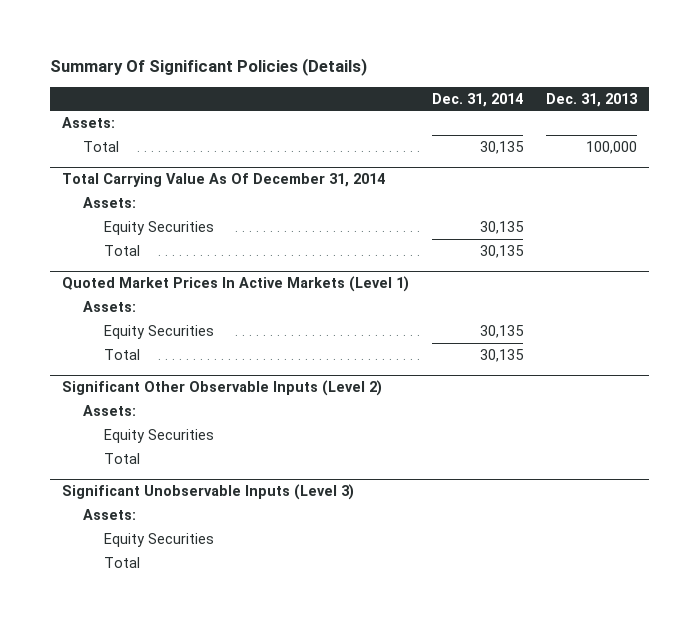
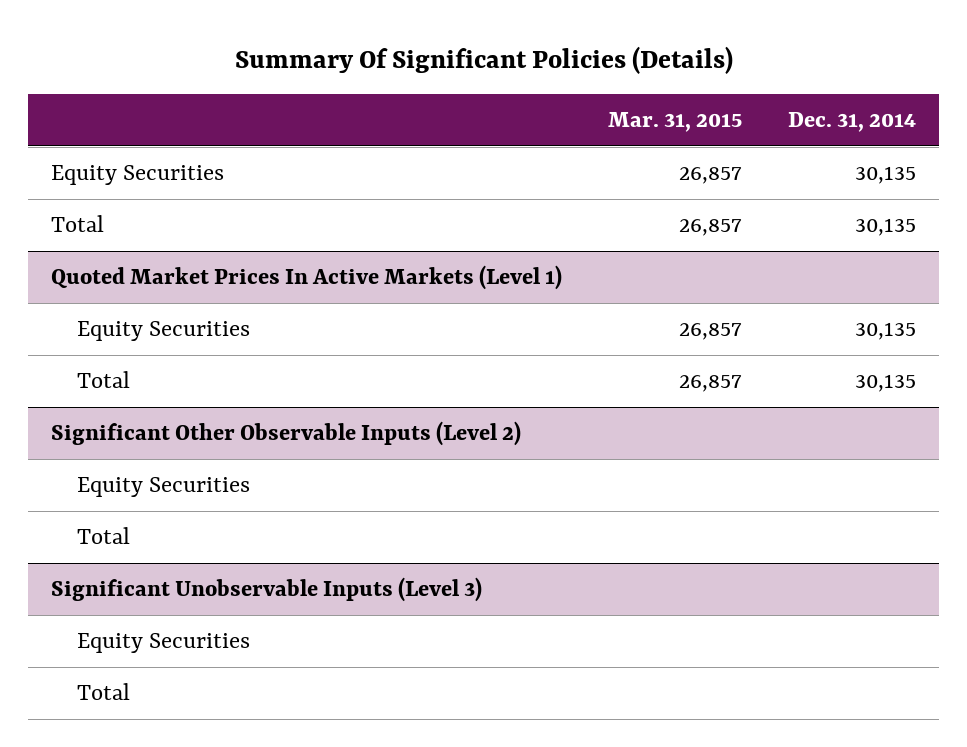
[546,92,639,107] Dec. 31, 2013 -> none
none -> [608,112,743,133] Mar. 31, 2015
[61,117,115,129] Assets: -> none
[83,141,120,153] Total -> none
[61,173,385,188] Total Carrying Value As Of December 31, 2014 -> none
[83,197,137,209] Assets: -> none
[83,301,137,313] Assets: -> none
[83,405,137,417] Assets: -> none
[83,509,137,521] Assets: -> none

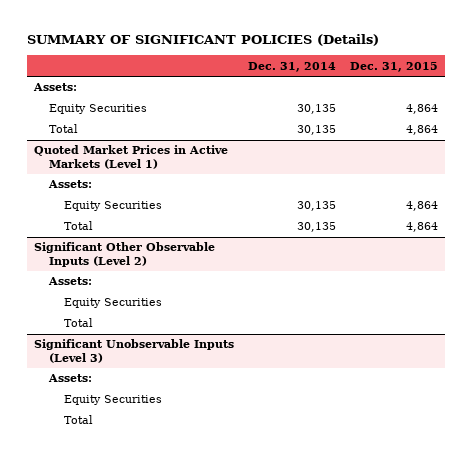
[234,46,733,75] Summary Of Significant Policies (Details) -> [27,34,380,47] SUMMARY OF SIGNIFICANT POLICIES (Details)
[608,112,743,133] Mar. 31, 2015 -> none
none -> [350,61,439,72] Dec. 31, 2015
none -> [33,83,78,92] Assets:
[51,265,563,291] Quoted Market Prices In Active Markets (Level 1) -> [34,145,229,170] Quoted Market Prices in Active Markets (Level 1)
none -> [48,180,93,189] Assets:
none -> [48,277,93,286] Assets:
none -> [48,374,93,383] Assets:

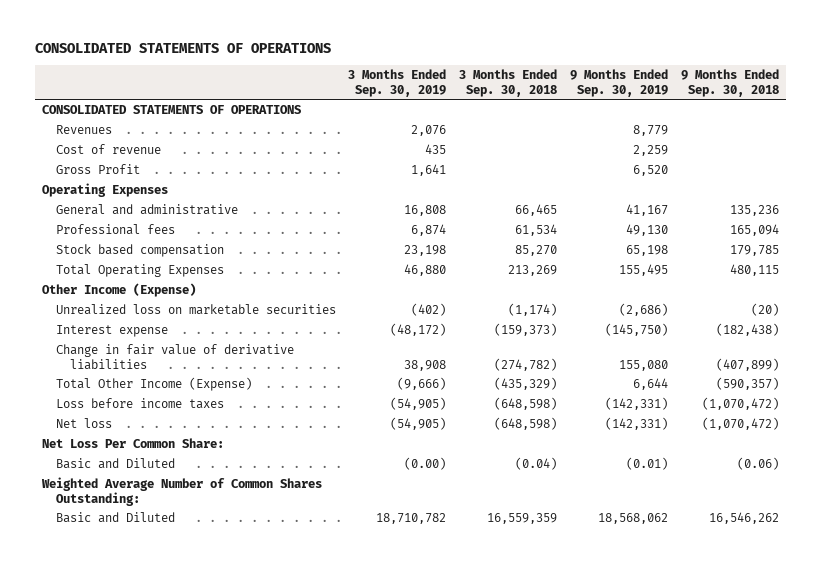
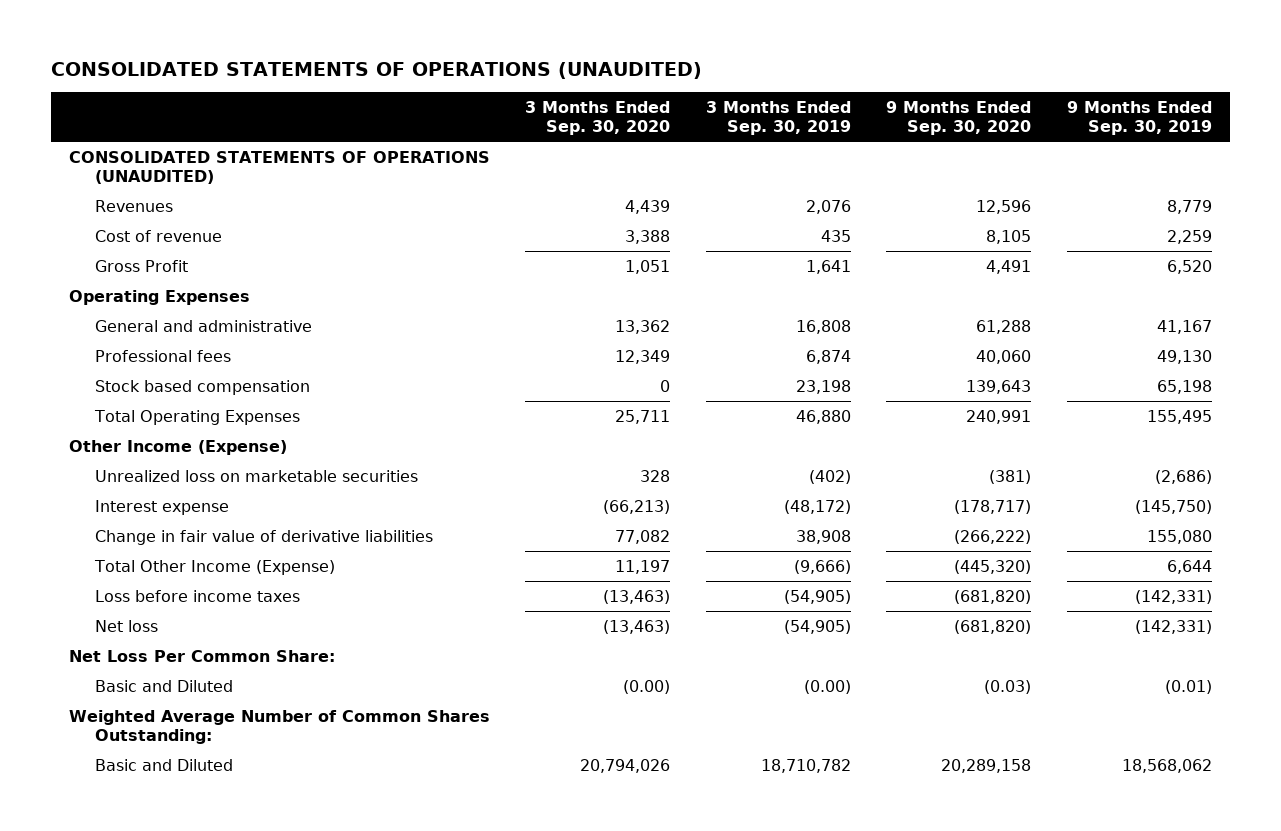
[35,43,332,54] CONSOLIDATED STATEMENTS OF OPERATIONS -> [50,62,702,80] CONSOLIDATED STATEMENTS OF OPERATIONS (UNAUDITED)
[459,69,558,97] 3 Months Ended Sep. 30, 2018 -> none
[681,69,780,97] 9 Months Ended Sep. 30, 2018 -> none
none -> [525,101,671,136] 3 Months Ended Sep. 30, 2020
none -> [886,101,1032,136] 9 Months Ended Sep. 30, 2020
[41,104,301,114] CONSOLIDATED STATEMENTS OF OPERATIONS -> [68,150,490,184] CONSOLIDATED STATEMENTS OF OPERATIONS (UNAUDITED)

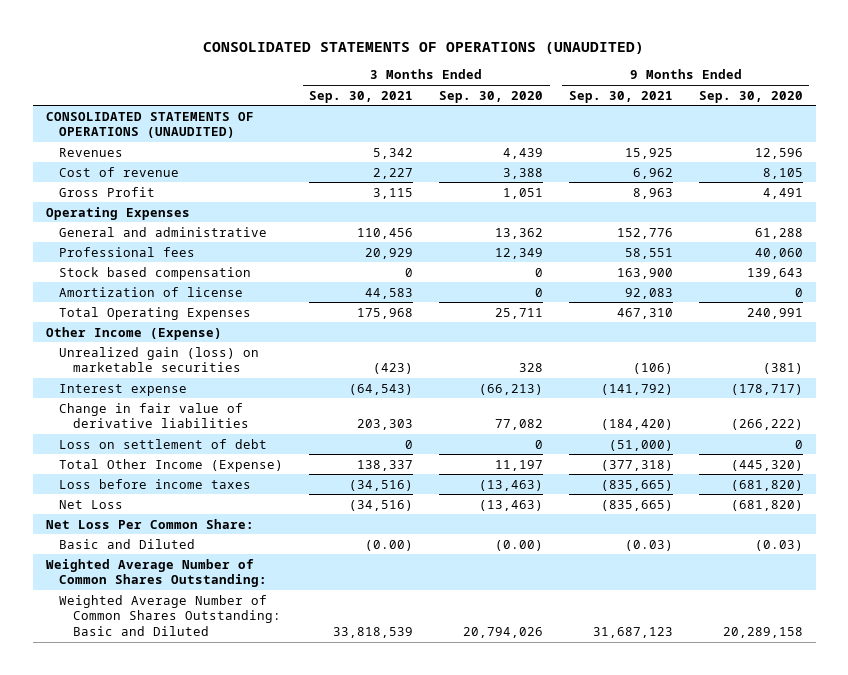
[705,101,851,136] 3 Months Ended Sep. 30, 2019 -> none
[1066,101,1212,136] 9 Months Ended Sep. 30, 2019 -> none
none -> [309,90,414,103] Sep. 30, 2021
none -> [568,90,673,103] Sep. 30, 2021
none -> [59,286,244,297] Amortization of license
[94,469,418,482] Unrealized loss on marketable securities -> [59,346,260,373] Unrealized gain (loss) on marketable securities
none -> [59,438,268,449] Loss on settlement of debt
[94,619,158,632] Net loss -> [59,499,124,509] Net Loss
[94,758,233,771] Basic and Diluted -> [59,594,282,637] Weighted Average Number of Common Shares Outstanding: Basic and Diluted

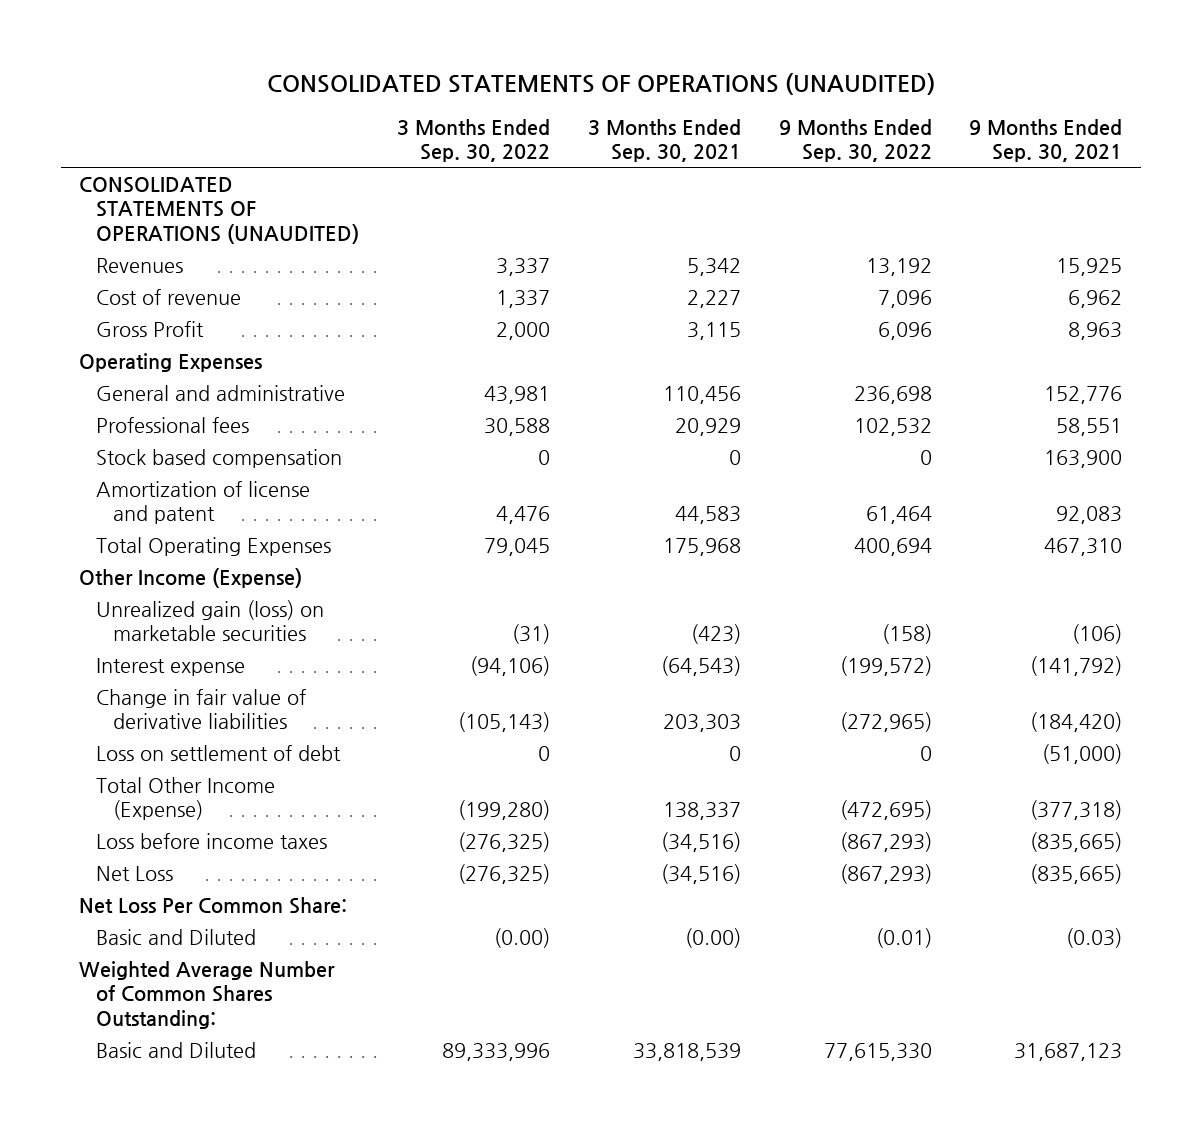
[439,90,544,103] Sep. 30, 2020 -> none
[698,90,803,103] Sep. 30, 2020 -> none
none -> [397,118,551,163] 3 Months Ended Sep. 30, 2022
none -> [778,118,932,163] 9 Months Ended Sep. 30, 2022
[59,286,244,297] Amortization of license -> [96,480,311,525] Amortization of license and patent
[59,594,282,637] Weighted Average Number of Common Shares Outstanding: Basic and Diluted -> [96,1041,257,1058] Basic and Diluted

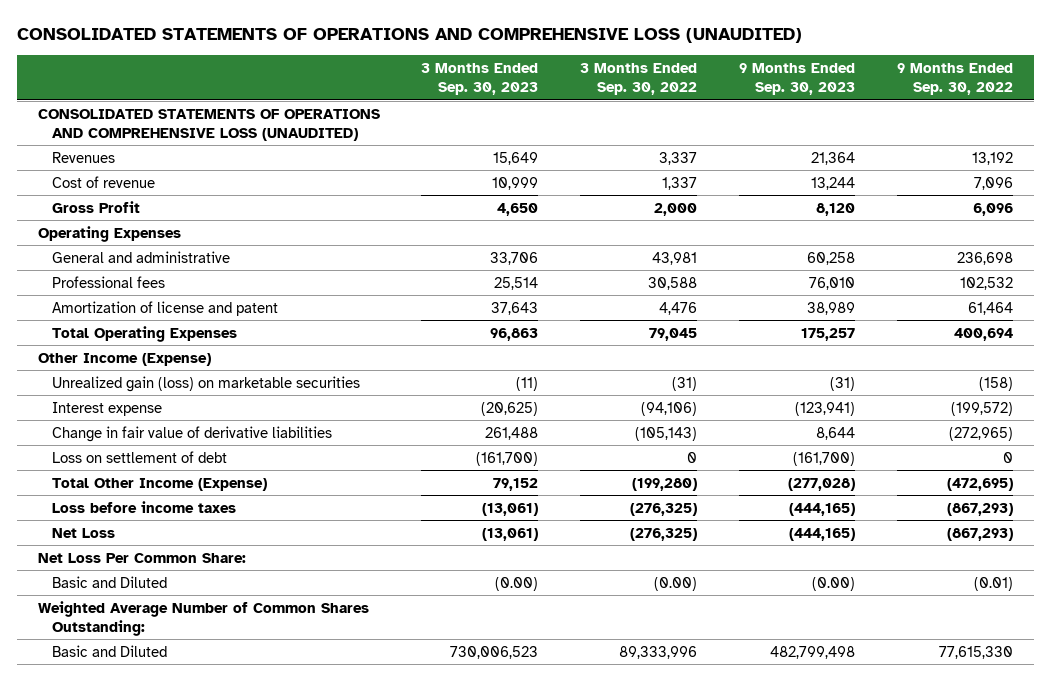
[266,73,935,96] CONSOLIDATED STATEMENTS OF OPERATIONS (UNAUDITED) -> [16,28,802,44] CONSOLIDATED STATEMENTS OF OPERATIONS AND COMPREHENSIVE LOSS (UNAUDITED)
[587,118,741,163] 3 Months Ended Sep. 30, 2021 -> none
[969,118,1123,163] 9 Months Ended Sep. 30, 2021 -> none
none -> [421,63,539,96] 3 Months Ended Sep. 30, 2023
none -> [738,63,855,96] 9 Months Ended Sep. 30, 2023
[79,176,360,244] CONSOLIDATED STATEMENTS OF OPERATIONS (UNAUDITED) -> [37,108,380,141] CONSOLIDATED STATEMENTS OF OPERATIONS AND COMPREHENSIVE LOSS (UNAUDITED)
[96,448,343,468] Stock based compensation -> none

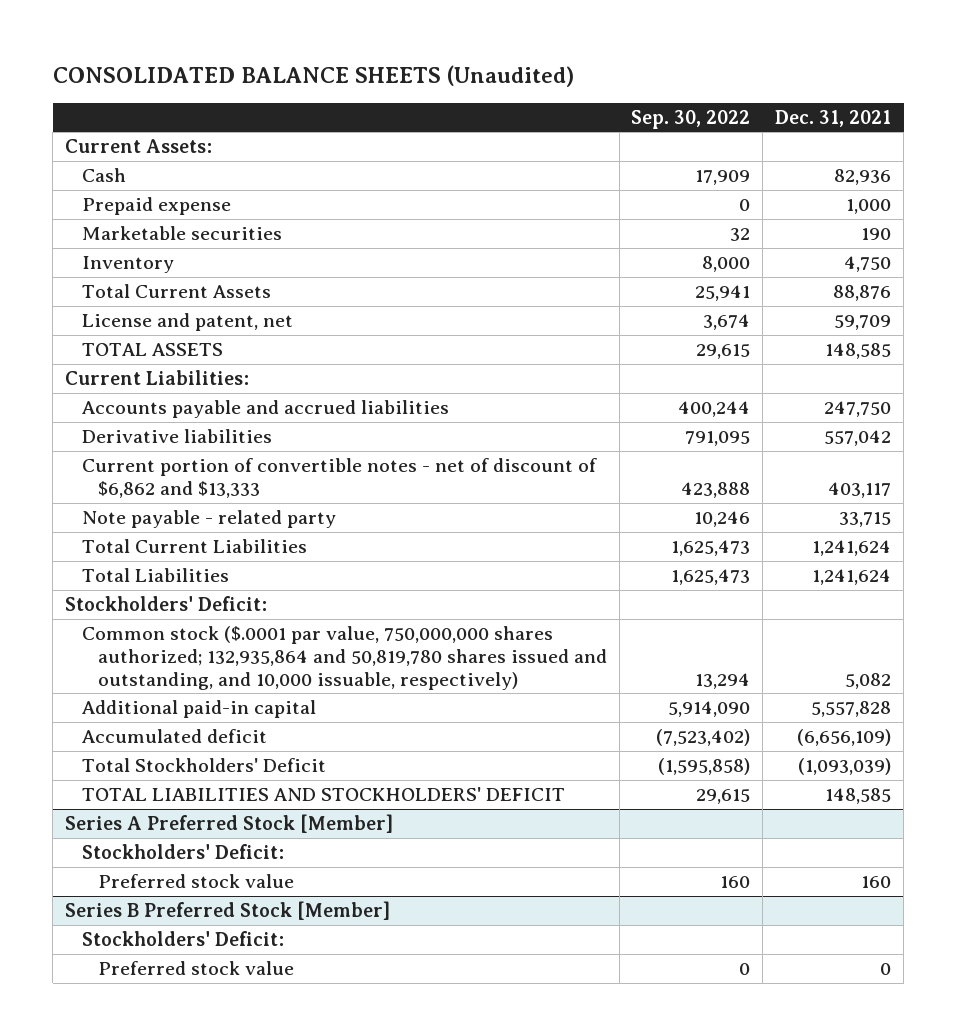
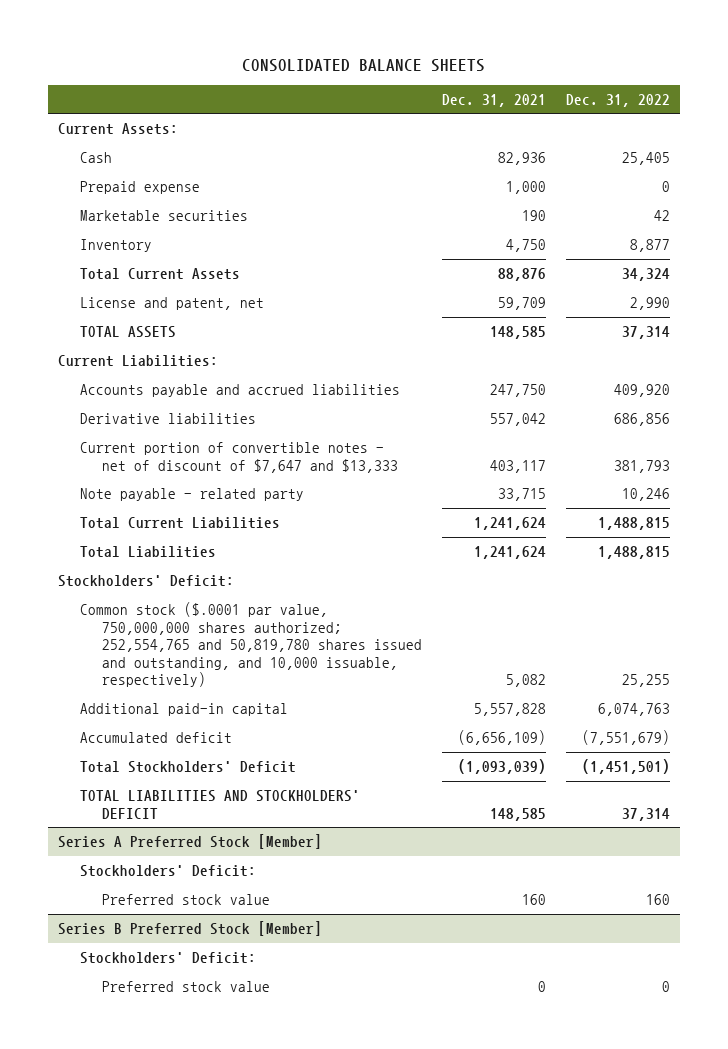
[52,65,574,88] CONSOLIDATED BALANCE SHEETS (Unaudited) -> [241,59,485,73] CONSOLIDATED BALANCE SHEETS
[631,109,751,129] Sep. 30, 2022 -> none
none -> [565,93,670,107] Dec. 31, 2022
[81,458,597,498] Current portion of convertible notes - net of discount of $6,862 and $13,333 -> [79,441,399,473] Current portion of convertible notes - net of discount of $7,647 and $13,333
[81,626,607,690] Common stock ($.0001 par value, 750,000,000 shares authorized; 132,935,864 and 50,819,780 shares issued and outstanding, and 10,000 issuable, respectively) -> [79,601,423,688] Common stock ($.0001 par value, 750,000,000 shares authorized; 252,554,765 and 50,819,780 shares issued and outstanding, and 10,000 issuable, respectively)

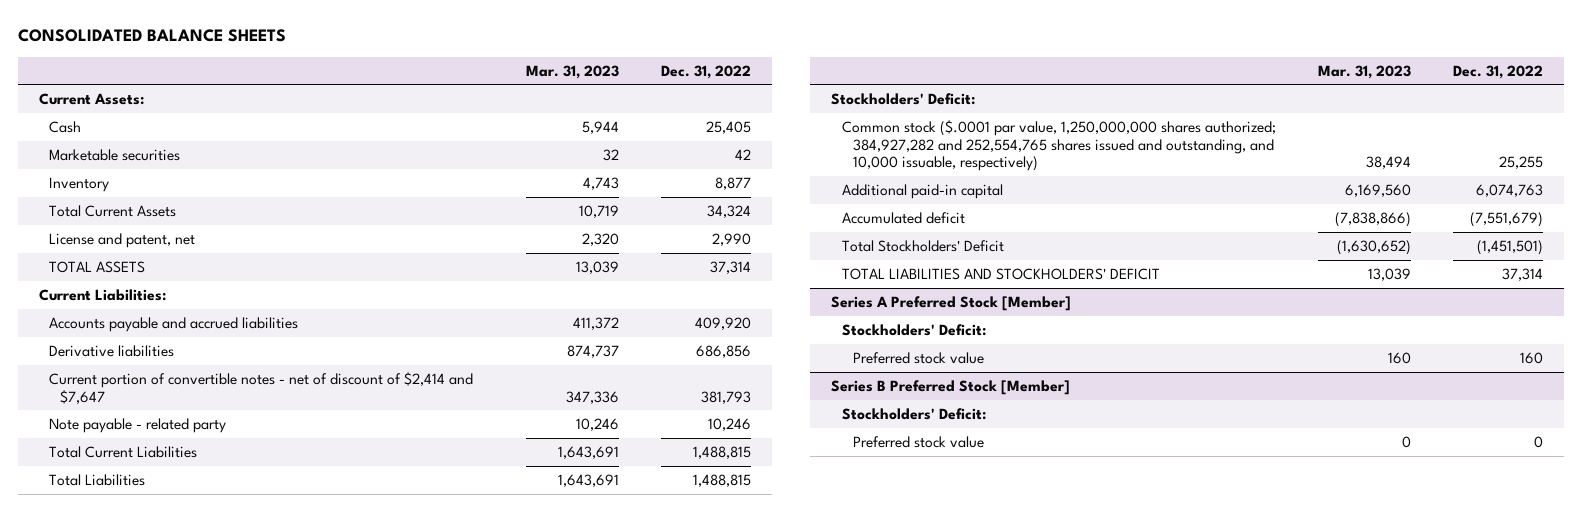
[441,93,546,107] Dec. 31, 2021 -> none
none -> [525,64,619,79] Mar. 31, 2023
[79,180,200,194] Prepaid expense -> none
[79,441,399,473] Current portion of convertible notes - net of discount of $7,647 and $13,333 -> [49,371,474,404] Current portion of convertible notes - net of discount of $2,414 and $7,647
[79,601,423,688] Common stock ($.0001 par value, 750,000,000 shares authorized; 252,554,765 and 50,819,780 shares issued and outstanding, and 10,000 issuable, respectively) -> [841,119,1276,172] Common stock ($.0001 par value, 1,250,000,000 shares authorized; 384,927,282 and 252,554,765 shares issued and outstanding, and 10,000 issuable, respectively)

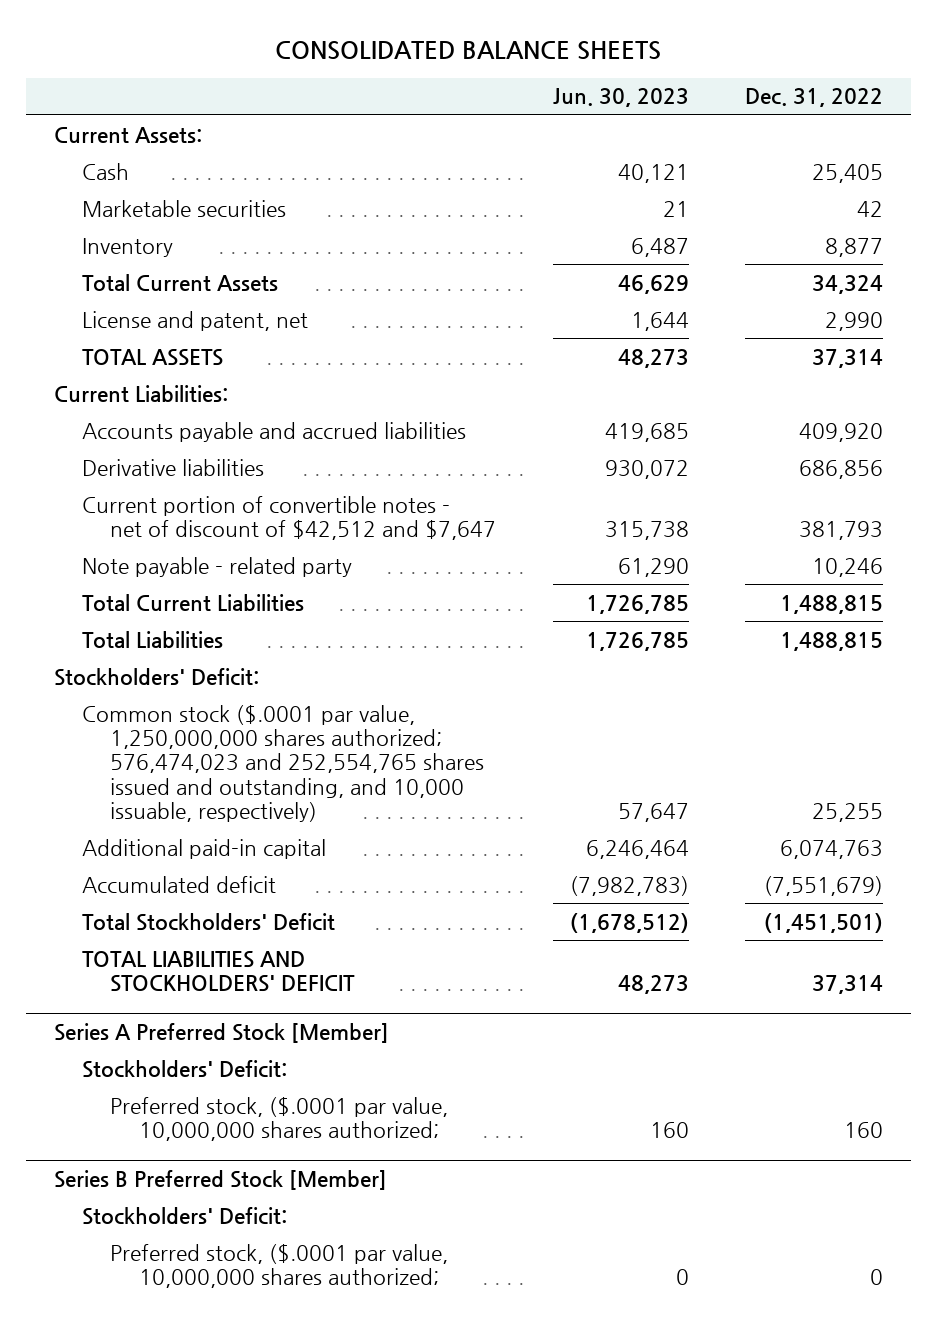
[525,64,619,79] Mar. 31, 2023 -> none
none -> [552,88,689,108] Jun. 30, 2023
[49,371,474,404] Current portion of convertible notes - net of discount of $2,414 and $7,647 -> [82,495,497,540] Current portion of convertible notes - net of discount of $42,512 and $7,647
[841,119,1276,172] Common stock ($.0001 par value, 1,250,000,000 shares authorized; 384,927,282 and 252,554,765 shares issued and outstanding, and 10,000 issuable, respectively) -> [82,704,485,823] Common stock ($.0001 par value, 1,250,000,000 shares authorized; 576,474,023 and 252,554,765 shares issued and outstanding, and 10,000 issuable, respectively)
[852,351,984,364] Preferred stock value -> [110,1096,449,1141] Preferred stock, ($.0001 par value, 10,000,000 shares authorized;
[852,435,984,448] Preferred stock value -> [110,1243,449,1288] Preferred stock, ($.0001 par value, 10,000,000 shares authorized;

